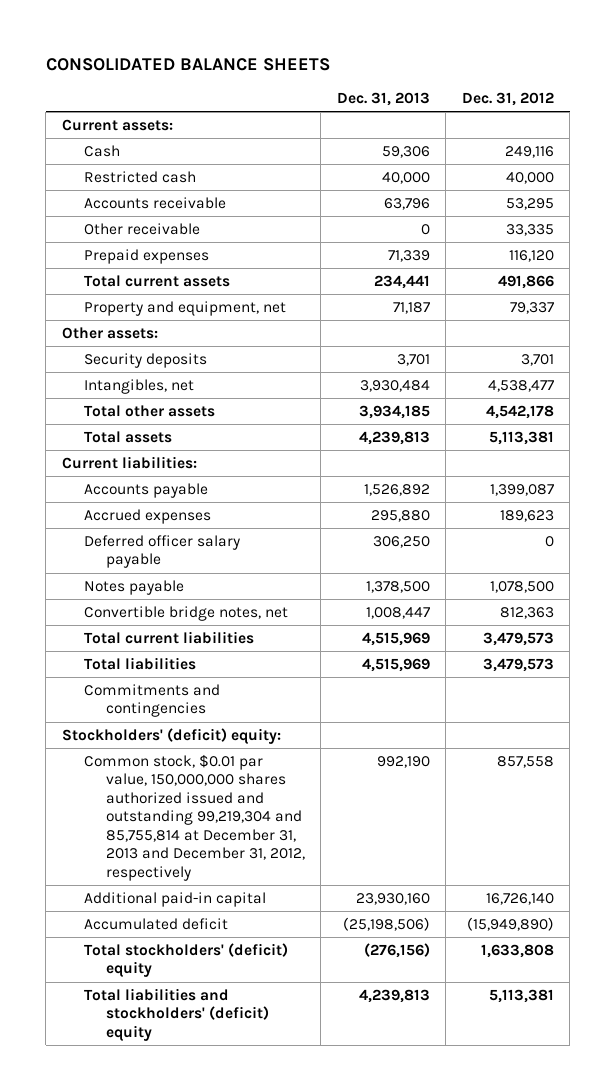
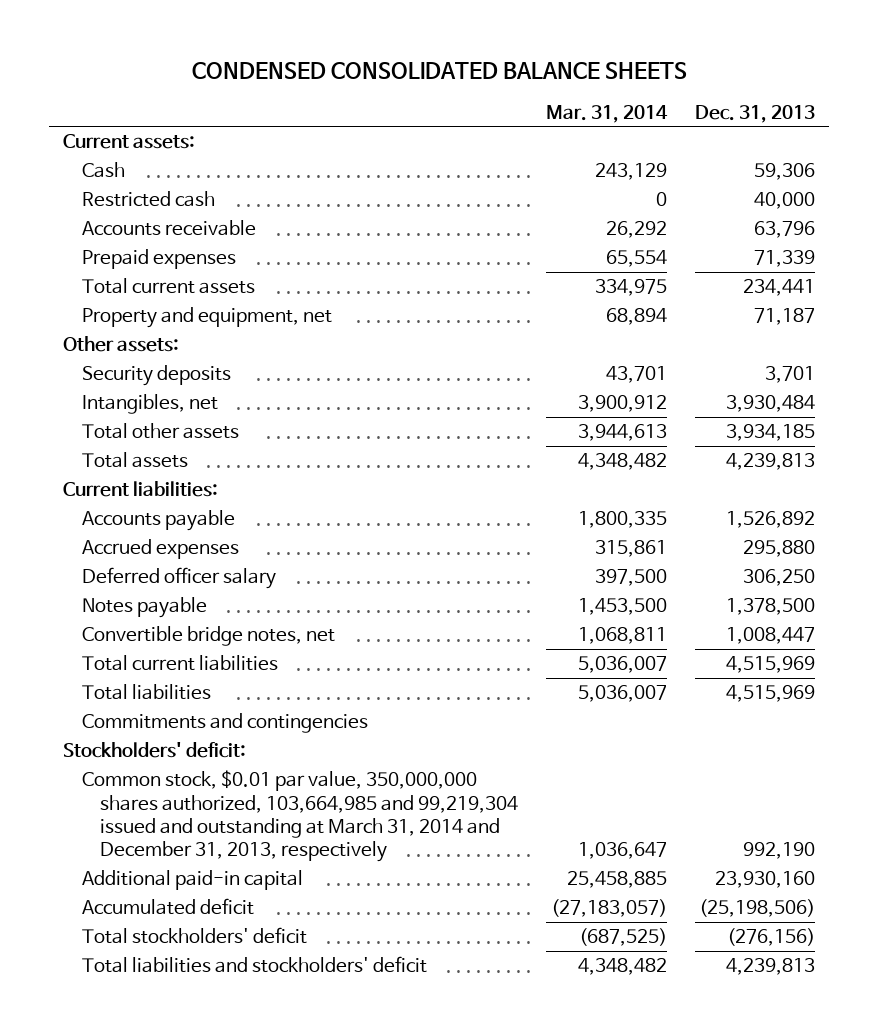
[45,57,330,71] CONSOLIDATED BALANCE SHEETS -> [192,62,688,80] CONDENSED CONSOLIDATED BALANCE SHEETS
[461,92,554,107] Dec. 31, 2012 -> none
none -> [546,104,669,123] Mar. 31, 2014
[83,223,200,236] Other receivable -> none
[83,535,240,569] Deferred officer salary payable -> [81,567,276,590] Deferred officer salary
[61,728,281,745] Stockholders' (deficit) equity: -> [63,742,247,759] Stockholders' deficit:
[83,754,305,881] Common stock, $0.01 par value, 150,000,000 shares authorized issued and outstanding 99,219,304 and 85,755,814 at December 31, 2013 and December 31, 2012, respectively -> [81,770,519,862] Common stock, $0.01 par value, 350,000,000 shares authorized, 103,664,985 and 99,219,304 issued and outstanding at March 31, 2014 and December 31, 2013, respectively
[83,943,288,978] Total stockholders' (deficit) equity -> [81,927,307,945] Total stockholders' deficit
[83,988,269,1041] Total liabilities and stockholders' (deficit) equity -> [81,956,427,974] Total liabilities and stockholders' deficit

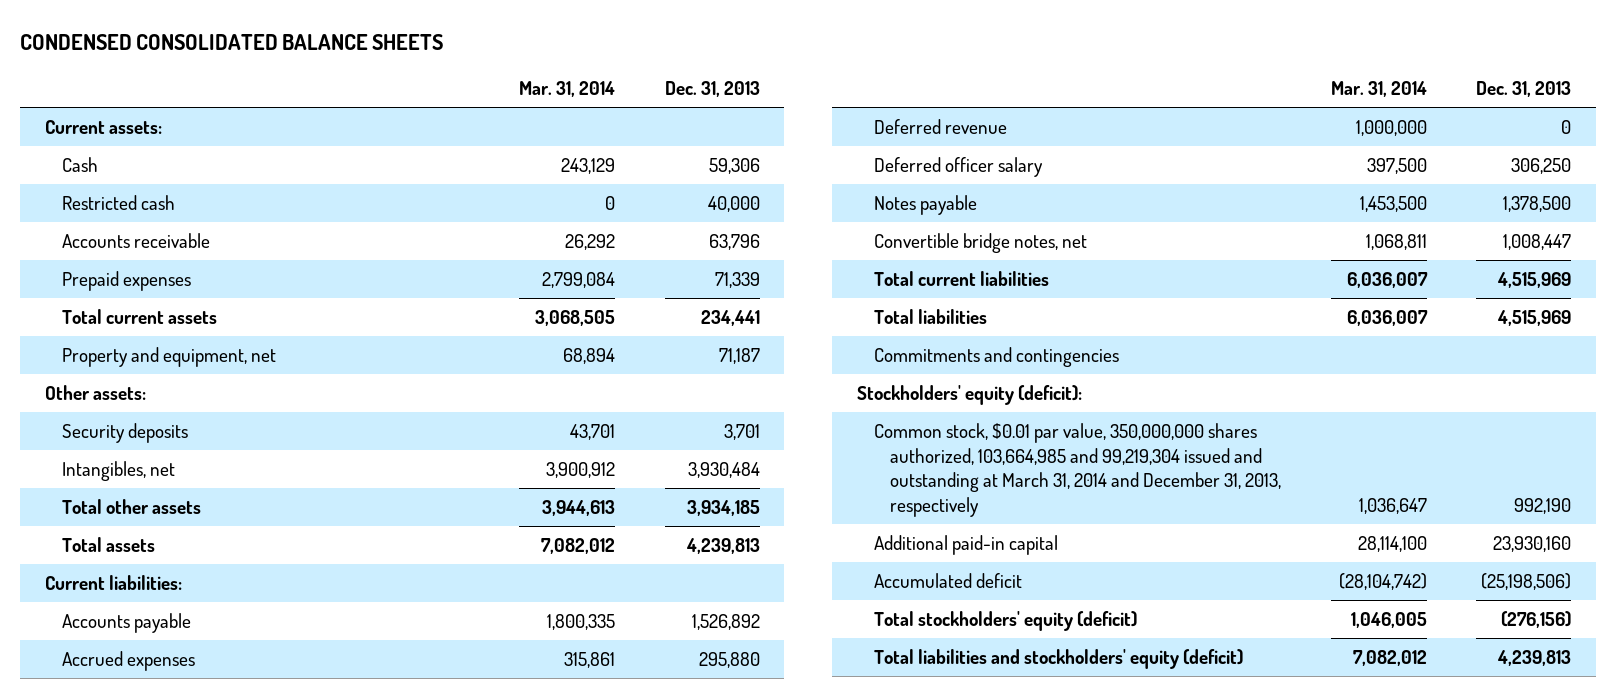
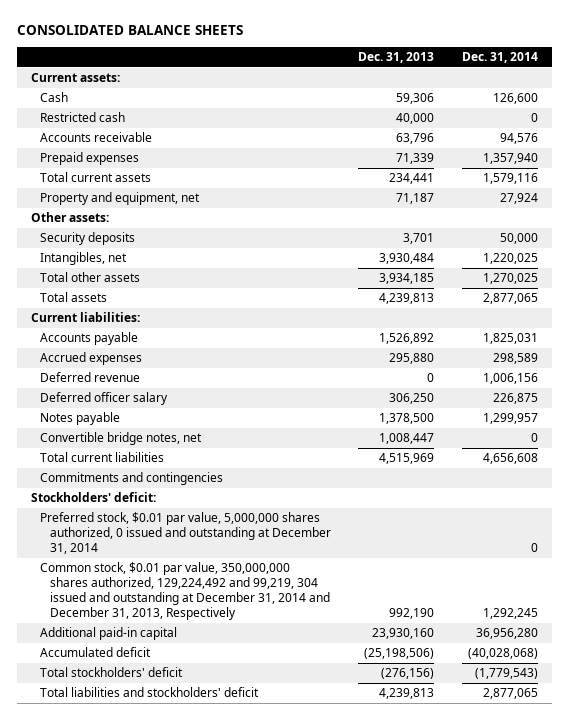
[20,34,444,51] CONDENSED CONSOLIDATED BALANCE SHEETS -> [16,25,243,36] CONSOLIDATED BALANCE SHEETS
[519,81,616,98] Mar. 31, 2014 -> none
none -> [462,52,539,64] Dec. 31, 2014
[873,309,987,325] Total liabilities -> none
[856,385,1082,406] Stockholders' equity (deficit): -> [30,492,156,503] Stockholders' deficit:
none -> [40,512,331,555] Preferred stock, $0.01 par value, 5,000,000 shares authorized, 0 issued and outstanding at December 31, 2014
[873,423,1282,517] Common stock, $0.01 par value, 350,000,000 shares authorized, 103,664,985 and 99,219,304 issued and outstanding at March 31, 2014 and December 31, 2013, respectively -> [40,562,330,621] Common stock, $0.01 par value, 350,000,000 shares authorized, 129,224,492 and 99,219, 304 issued and outstanding at December 31, 2014 and December 31, 2013, Respectively
[873,611,1137,632] Total stockholders' equity (deficit) -> [40,667,184,678] Total stockholders' deficit
[873,649,1243,670] Total liabilities and stockholders' equity (deficit) -> [40,687,260,698] Total liabilities and stockholders' deficit

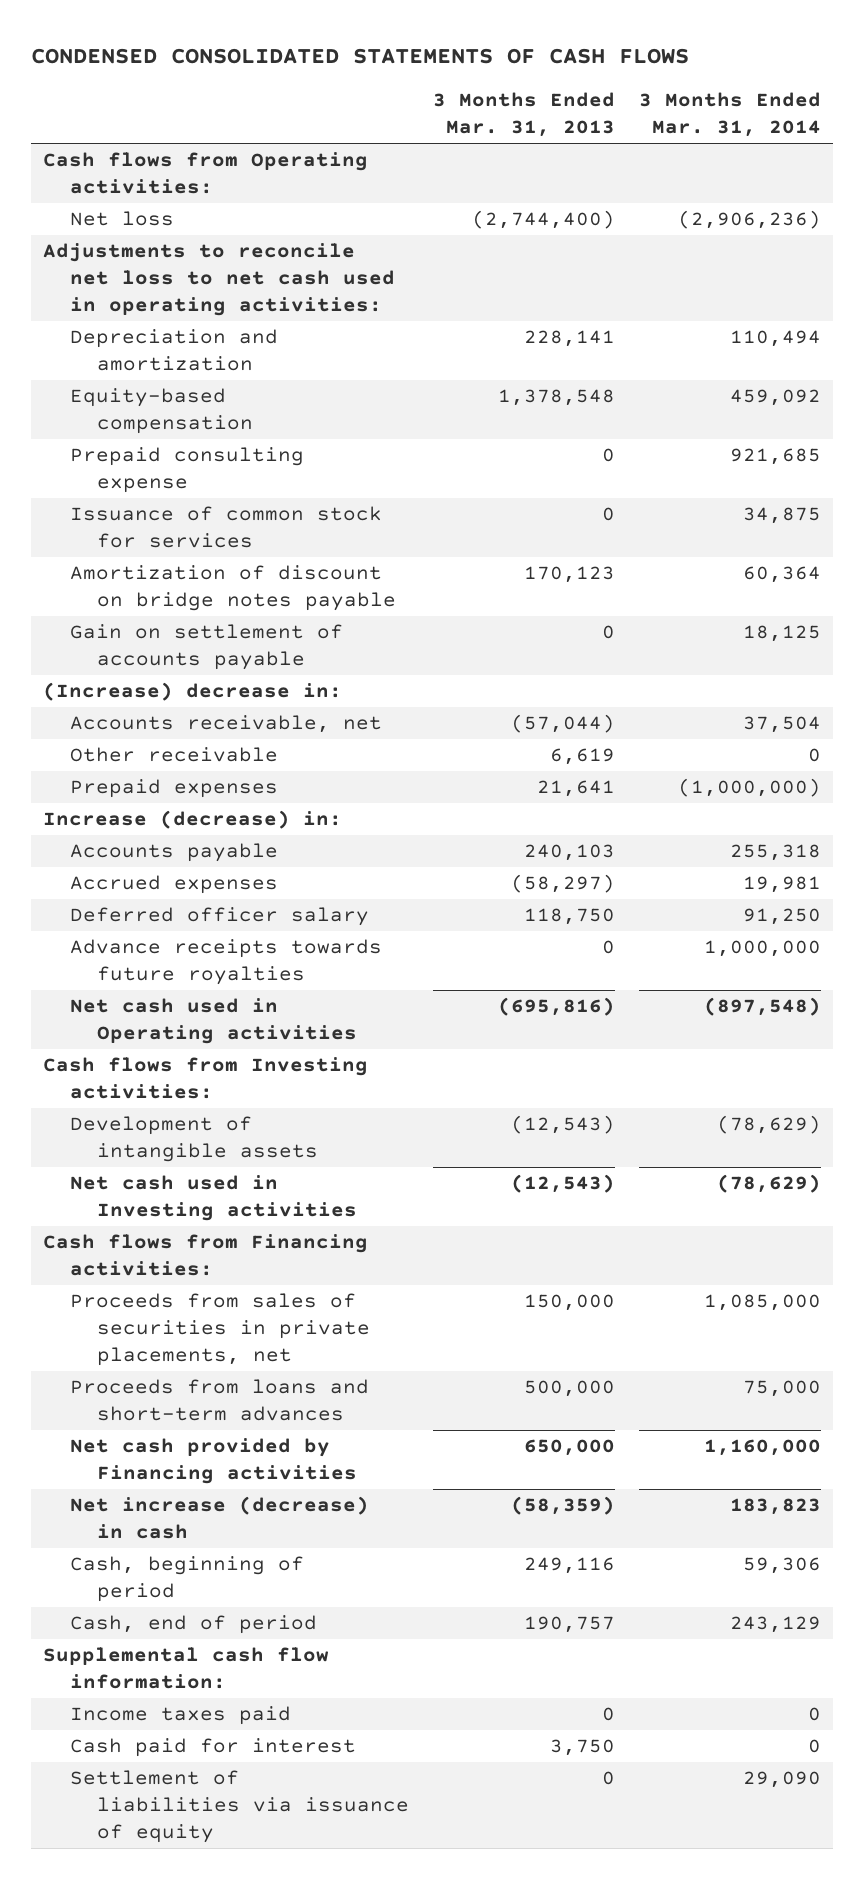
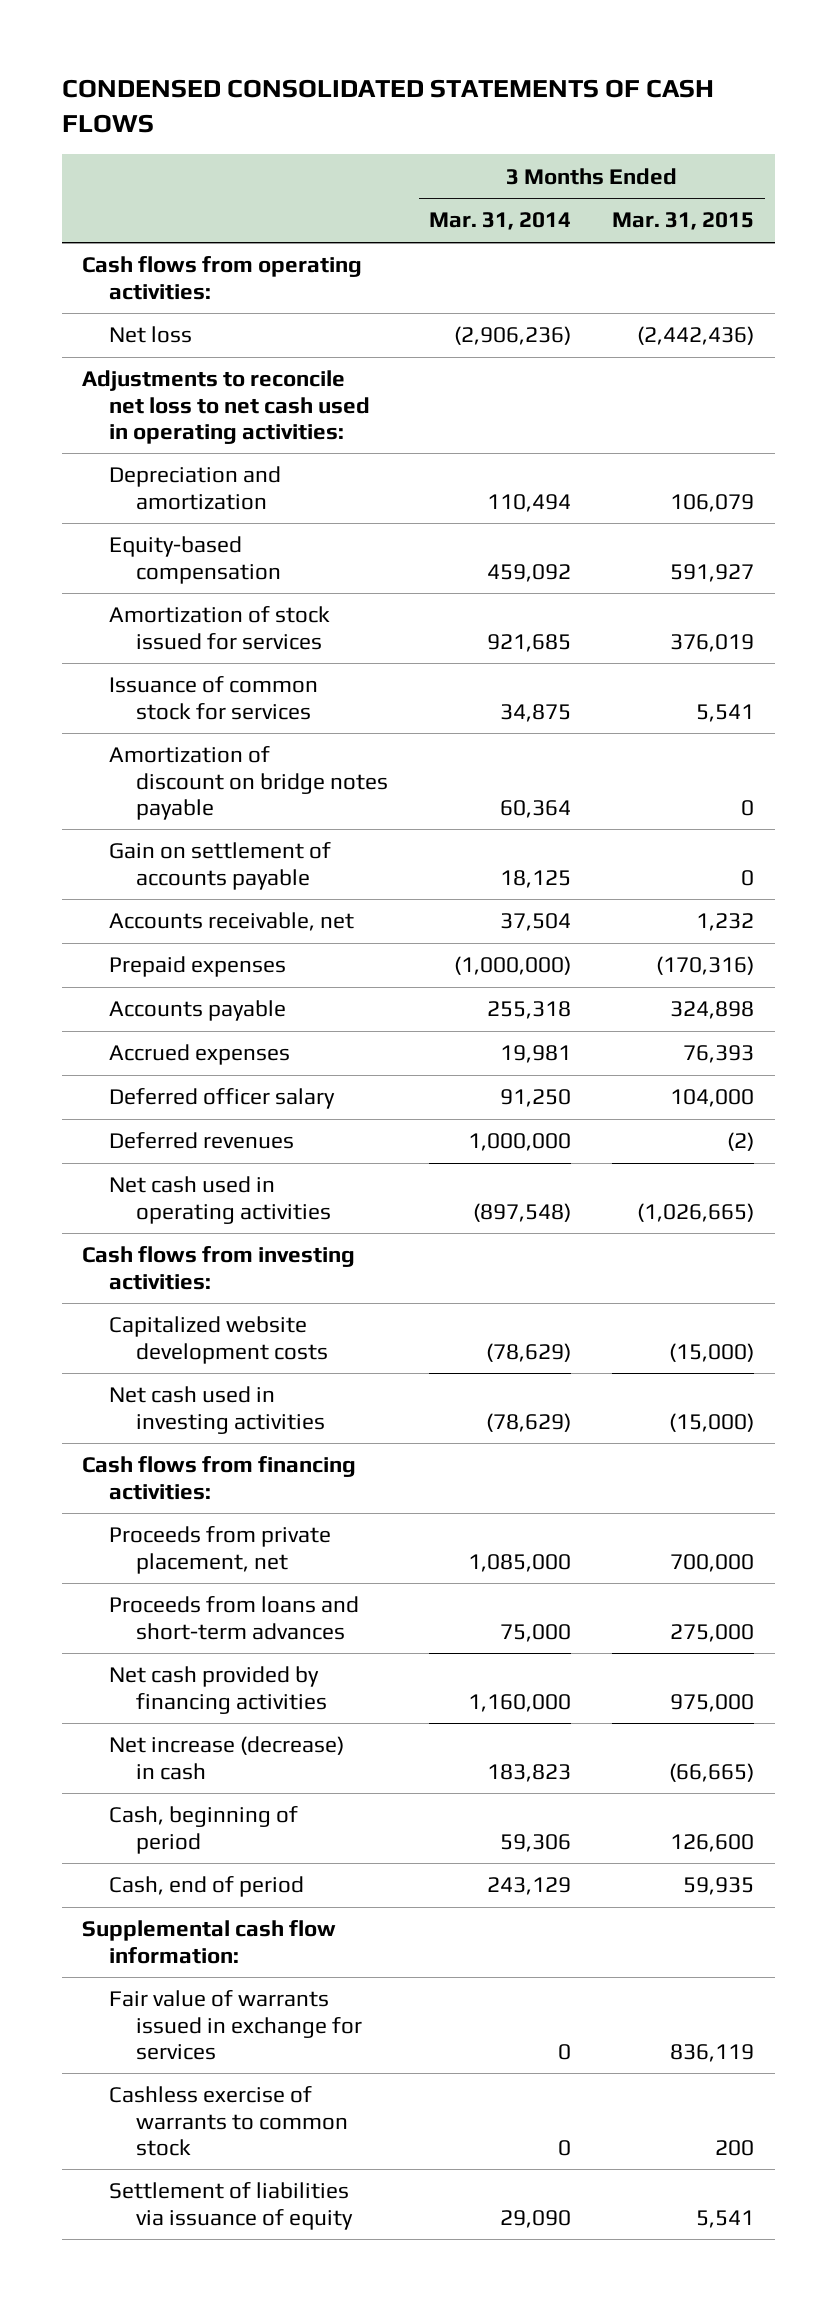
[433,92,616,138] 3 Months Ended Mar. 31, 2013 -> none
none -> [612,212,755,231] Mar. 31, 2015
[43,152,369,194] Cash flows from Operating activities: -> [82,256,363,300] Cash flows from operating activities:
[70,447,305,493] Prepaid consulting expense -> [109,606,331,650] Amortization of stock issued for services
[43,682,343,702] (Increase) decrease in: -> none
[70,747,279,763] Other receivable -> none
[43,810,343,830] Increase (decrease) in: -> none
[70,939,383,985] Advance receipts towards future royalties -> none
none -> [109,1132,295,1150] Deferred revenues
[70,998,358,1044] Net cash used in Operating activities -> [109,1176,332,1224] Net cash used in operating activities
[43,1057,369,1099] Cash flows from Investing activities: -> [82,1246,356,1290] Cash flows from investing activities:
[70,1116,319,1162] Development of intangible assets -> [109,1316,329,1364] Capitalized website development costs
[70,1175,358,1221] Net cash used in Investing activities -> [109,1386,326,1434] Net cash used in investing activities
[43,1234,369,1276] Cash flows from Financing activities: -> [82,1456,357,1500] Cash flows from financing activities:
[70,1293,371,1366] Proceeds from sales of securities in private placements, net -> [109,1526,332,1574] Proceeds from private placement, net
[70,1438,358,1484] Net cash provided by Financing activities -> [109,1666,328,1714] Net cash provided by financing activities
[70,1706,292,1726] Income taxes paid -> none
[70,1738,357,1758] Cash paid for interest -> none
none -> [109,1990,363,2060] Fair value of warrants issued in exchange for services
none -> [109,2086,349,2156] Cashless exercise of warrants to common stock

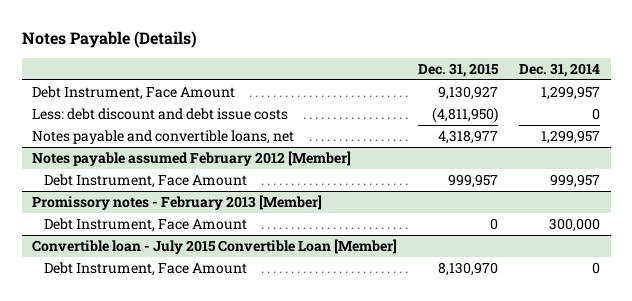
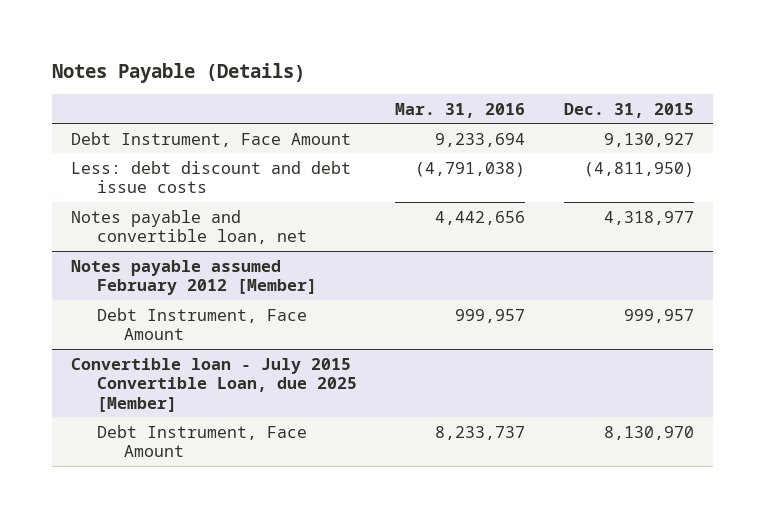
[519,62,601,77] Dec. 31, 2014 -> none
none -> [395,102,526,118] Mar. 31, 2016
[32,130,295,145] Notes payable and convertible loans, net -> [70,209,308,245] Notes payable and convertible loan, net
[32,195,323,211] Promissory notes - February 2013 [Member] -> none
[44,218,248,233] Debt Instrument, Face Amount -> none
[32,239,398,255] Convertible loan - July 2015 Convertible Loan [Member] -> [70,357,358,412] Convertible loan - July 2015 Convertible Loan, due 2025 [Member]

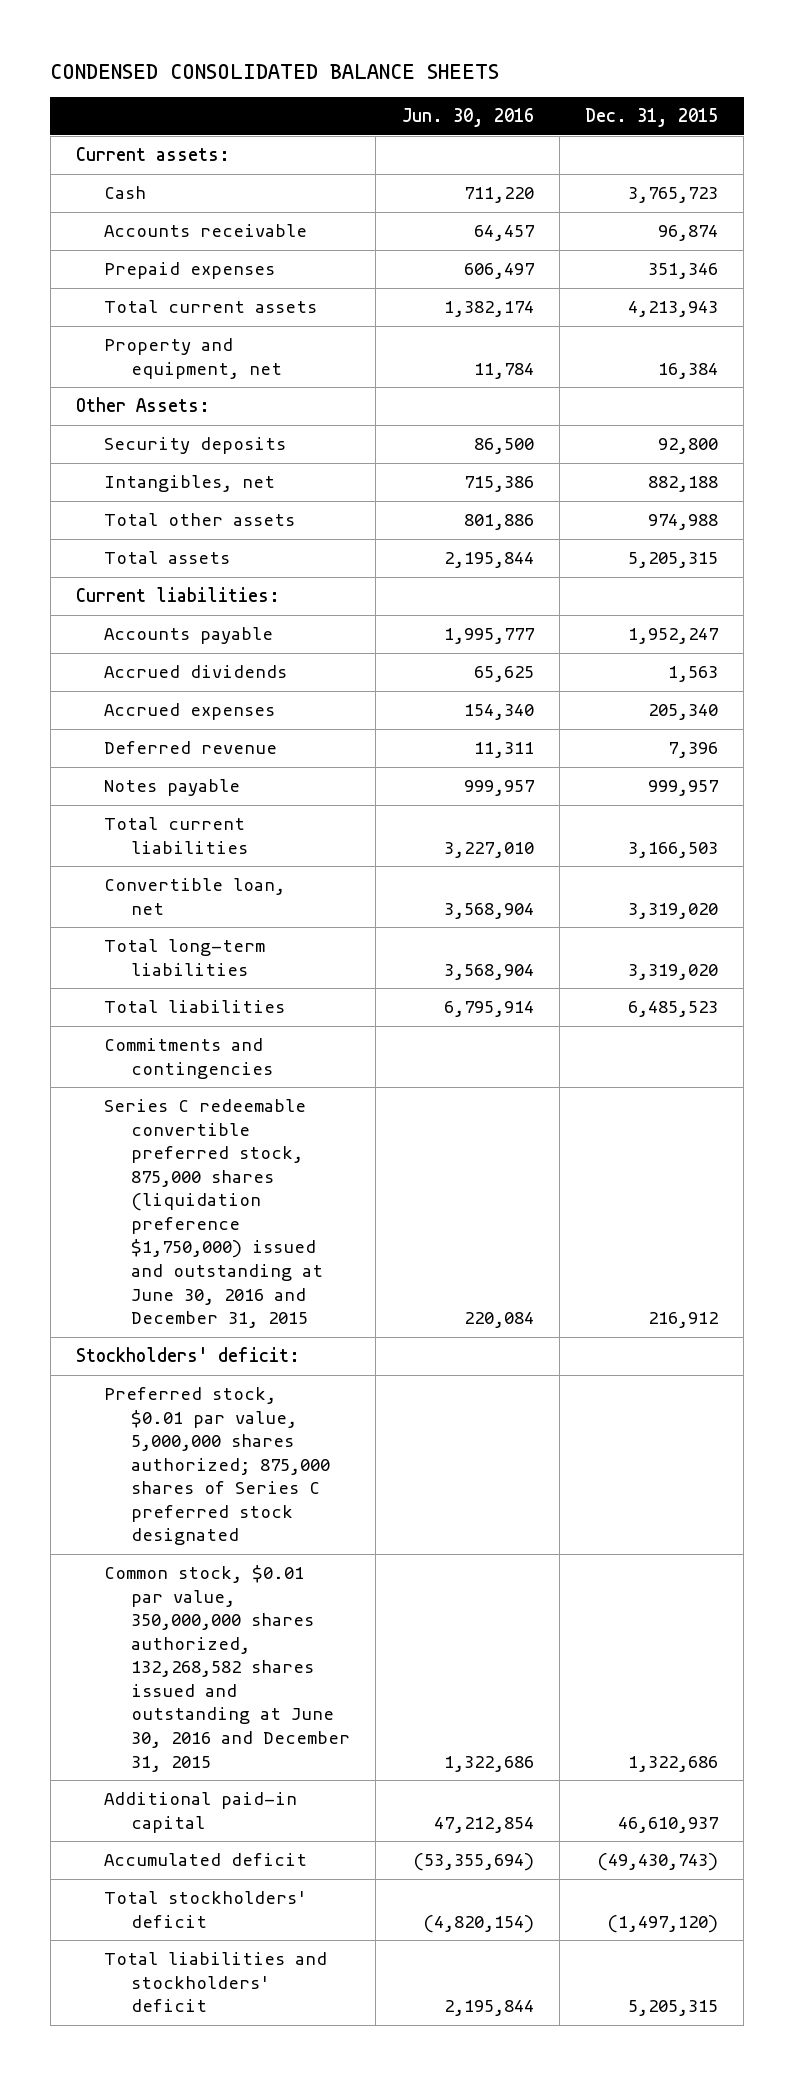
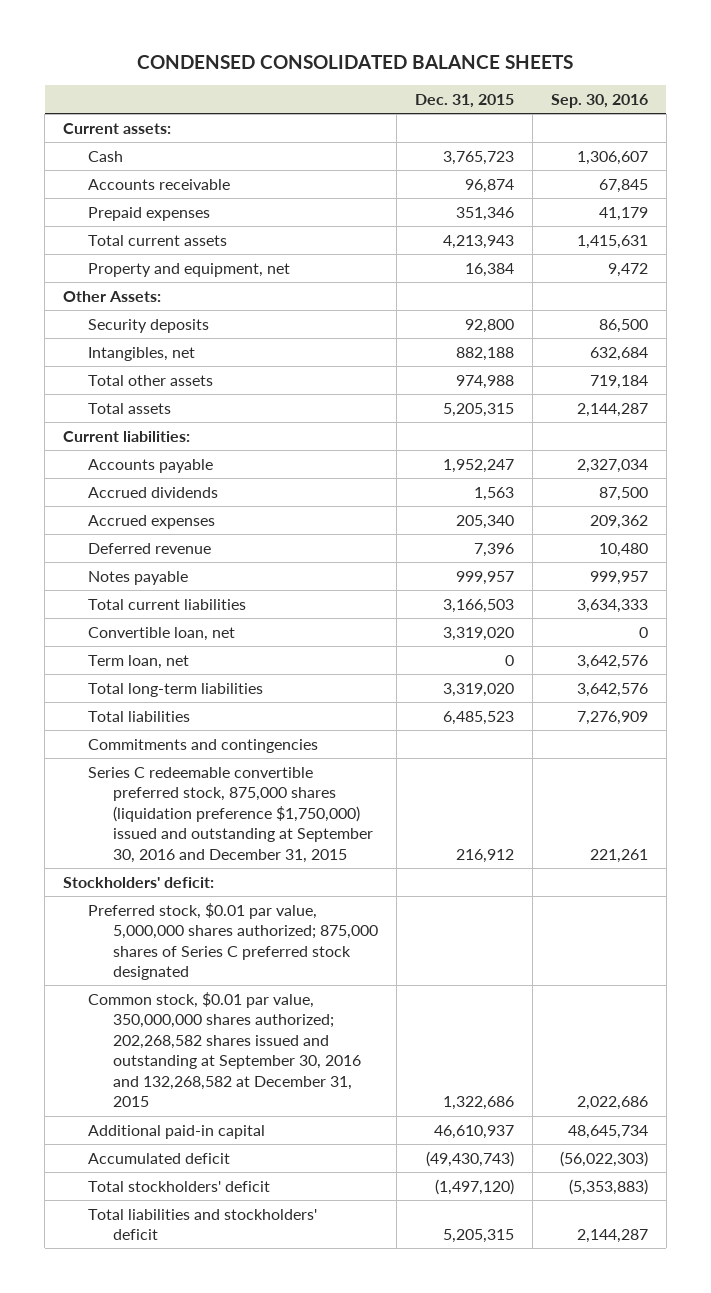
[401,108,534,128] Jun. 30, 2016 -> none
none -> [550,93,648,108] Sep. 30, 2016
none -> [88,654,190,669] Term loan, net
[103,1099,324,1329] Series C redeemable convertible preferred stock, 875,000 shares (liquidation preference $1,750,000) issued and outstanding at June 30, 2016 and December 31, 2015 -> [88,766,374,863] Series C redeemable convertible preferred stock, 875,000 shares (liquidation preference $1,750,000) issued and outstanding at September 30, 2016 and December 31, 2015
[103,1565,351,1772] Common stock, $0.01 par value, 350,000,000 shares authorized, 132,268,582 shares issued and outstanding at June 30, 2016 and December 31, 2015 -> [88,991,362,1108] Common stock, $0.01 par value, 350,000,000 shares authorized; 202,268,582 shares issued and outstanding at September 30, 2016 and 132,268,582 at December 31, 2015

